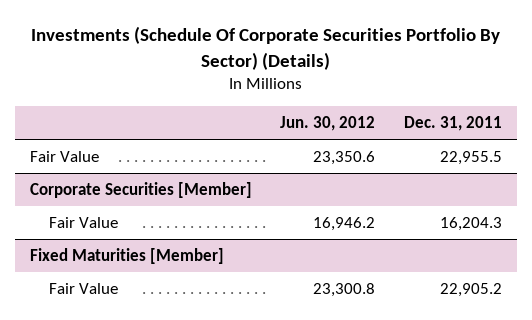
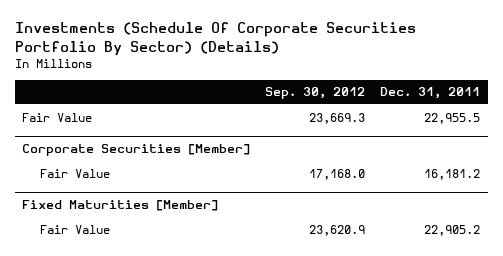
[280,115,376,131] Jun. 30, 2012 -> none
none -> [265,87,366,100] Sep. 30, 2012
[440,217,503,232] 16,204.3 -> [424,168,481,180] 16,181.2

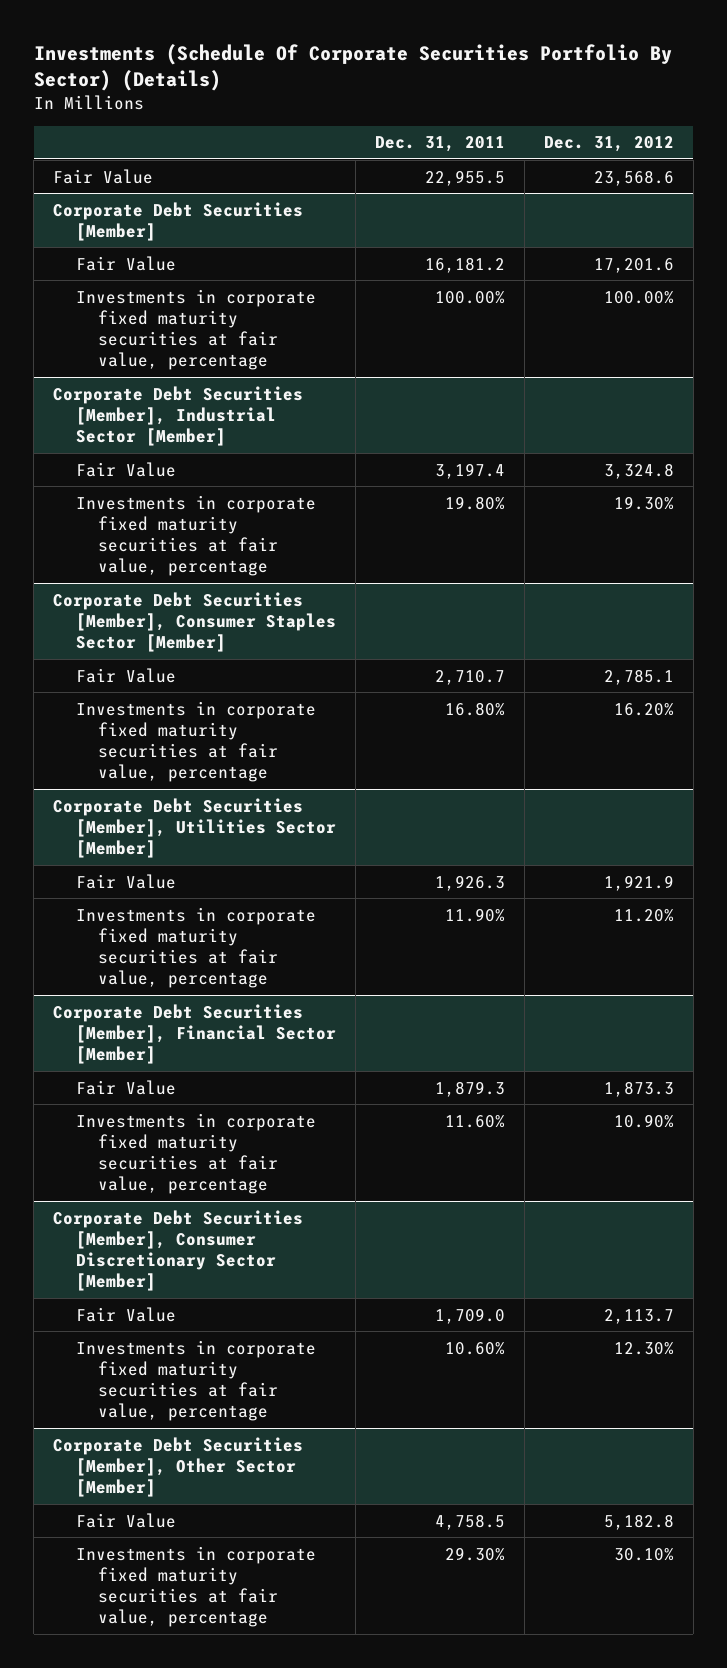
[265,87,366,100] Sep. 30, 2012 -> none
none -> [543,136,674,153] Dec. 31, 2012
[22,144,251,157] Corporate Securities [Member] -> [53,201,304,241] Corporate Debt Securities [Member]
[22,200,219,212] Fixed Maturities [Member] -> none
none -> [75,288,316,370] Investments in corporate fixed maturity securities at fair value, percentage
none -> [53,385,304,446] Corporate Debt Securities [Member], Industrial Sector [Member]
[424,224,481,236] 22,905.2 -> [434,462,505,479] 3,197.4
none -> [75,494,316,576] Investments in corporate fixed maturity securities at fair value, percentage
none -> [53,591,336,652] Corporate Debt Securities [Member], Consumer Staples Sector [Member]
none -> [75,667,176,683] Fair Value
none -> [75,700,316,782] Investments in corporate fixed maturity securities at fair value, percentage
none -> [53,797,336,858] Corporate Debt Securities [Member], Utilities Sector [Member]
none -> [75,873,176,889] Fair Value
none -> [75,906,316,988] Investments in corporate fixed maturity securities at fair value, percentage
none -> [53,1003,336,1064] Corporate Debt Securities [Member], Financial Sector [Member]
none -> [75,1079,176,1095] Fair Value
none -> [75,1112,316,1194] Investments in corporate fixed maturity securities at fair value, percentage
none -> [53,1209,304,1291] Corporate Debt Securities [Member], Consumer Discretionary Sector [Member]
none -> [75,1306,176,1322] Fair Value
none -> [75,1339,316,1421] Investments in corporate fixed maturity securities at fair value, percentage
none -> [53,1436,304,1497] Corporate Debt Securities [Member], Other Sector [Member]
none -> [75,1512,176,1528] Fair Value
none -> [75,1545,316,1627] Investments in corporate fixed maturity securities at fair value, percentage

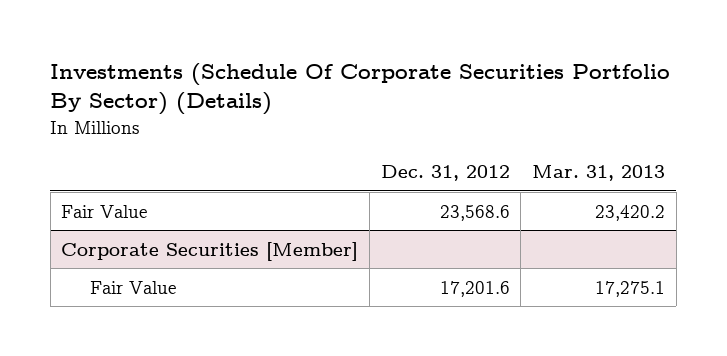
[374,136,505,153] Dec. 31, 2011 -> none
none -> [532,165,666,182] Mar. 31, 2013
[53,201,304,241] Corporate Debt Securities [Member] -> [61,241,359,261] Corporate Securities [Member]
[75,288,316,370] Investments in corporate fixed maturity securities at fair value, percentage -> none
[53,385,304,446] Corporate Debt Securities [Member], Industrial Sector [Member] -> none
[75,461,176,477] Fair Value -> none
[75,494,316,576] Investments in corporate fixed maturity securities at fair value, percentage -> none
[53,591,336,652] Corporate Debt Securities [Member], Consumer Staples Sector [Member] -> none
[75,667,176,683] Fair Value -> none
[75,700,316,782] Investments in corporate fixed maturity securities at fair value, percentage -> none
[53,797,336,858] Corporate Debt Securities [Member], Utilities Sector [Member] -> none
[75,873,176,889] Fair Value -> none
[75,906,316,988] Investments in corporate fixed maturity securities at fair value, percentage -> none
[53,1003,336,1064] Corporate Debt Securities [Member], Financial Sector [Member] -> none
[75,1079,176,1095] Fair Value -> none
[75,1112,316,1194] Investments in corporate fixed maturity securities at fair value, percentage -> none
[53,1209,304,1291] Corporate Debt Securities [Member], Consumer Discretionary Sector [Member] -> none
[75,1306,176,1322] Fair Value -> none
[75,1339,316,1421] Investments in corporate fixed maturity securities at fair value, percentage -> none
[53,1436,304,1497] Corporate Debt Securities [Member], Other Sector [Member] -> none
[75,1512,176,1528] Fair Value -> none
[75,1545,316,1627] Investments in corporate fixed maturity securities at fair value, percentage -> none

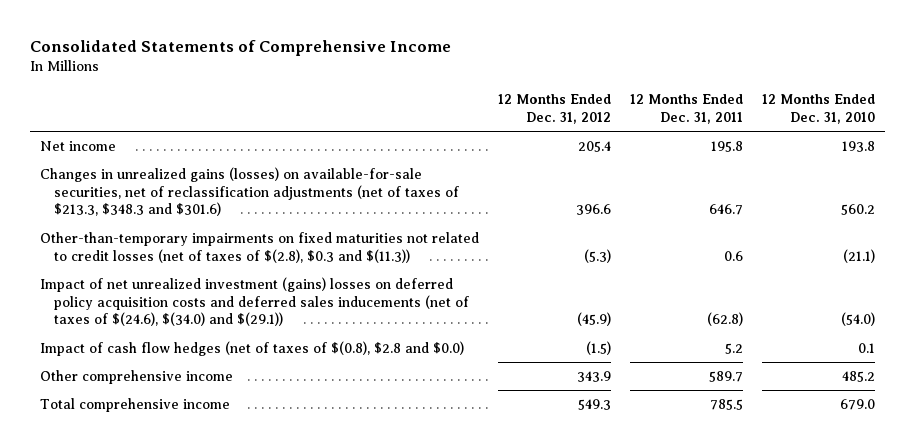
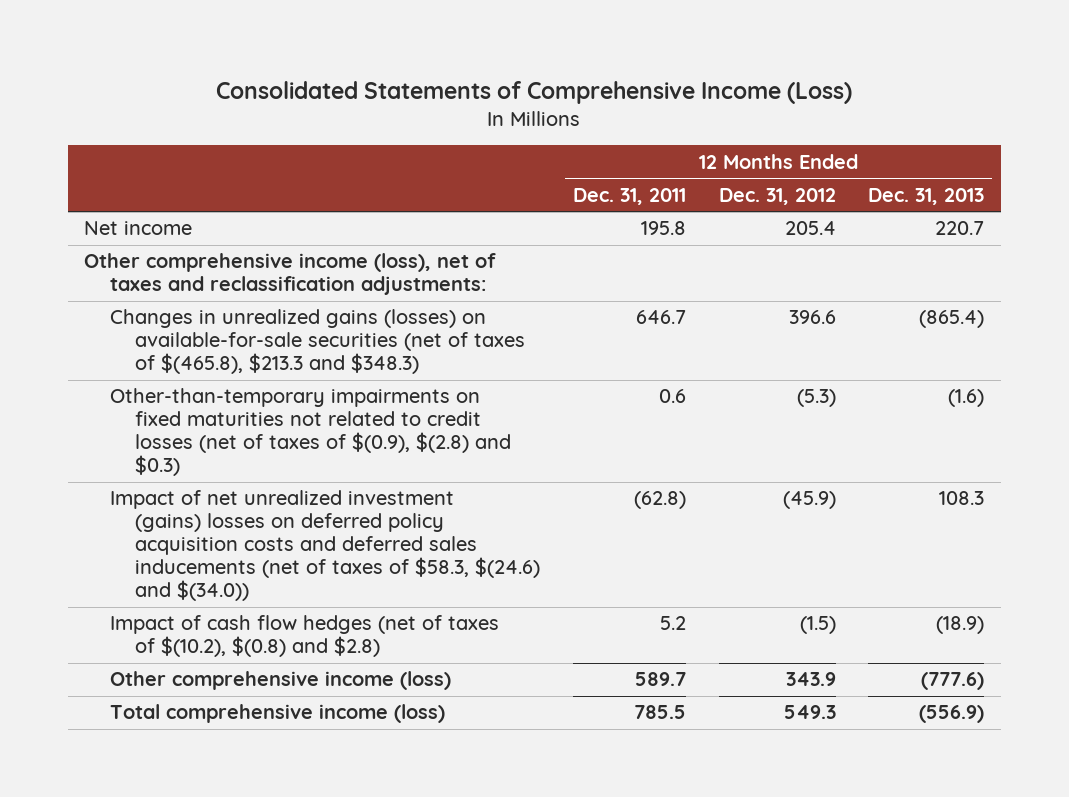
[29,39,451,56] Consolidated Statements of Comprehensive Income -> [216,80,853,104] Consolidated Statements of Comprehensive Income (Loss)
[762,94,876,124] 12 Months Ended Dec. 31, 2010 -> none
none -> [868,187,985,205] Dec. 31, 2013
none -> [84,253,497,296] Other comprehensive income (loss), net of taxes and reclassification adjustments:
[39,166,459,217] Changes in unrealized gains (losses) on available-for-sale securities, net of reclassification adjustments (net of taxes of $213.3, $348.3 and $301.6) -> [109,309,526,375] Changes in unrealized gains (losses) on available-for-sale securities (net of taxes of $(465.8), $213.3 and $348.3)
[39,231,479,263] Other-than-temporary impairments on fixed maturities not related to credit losses (net of taxes of $(2.8), $0.3 and $(11.3)) -> [109,388,512,477] Other-than-temporary impairments on fixed maturities not related to credit losses (net of taxes of $(0.9), $(2.8) and $0.3)
[39,276,469,327] Impact of net unrealized investment (gains) losses on deferred policy acquisition costs and deferred sales inducements (net of taxes of $(24.6), $(34.0) and $(29.1)) -> [109,490,541,602] Impact of net unrealized investment (gains) losses on deferred policy acquisition costs and deferred sales inducements (net of taxes of $58.3, $(24.6) and $(34.0))
[39,340,464,356] Impact of cash flow hedges (net of taxes of $(0.8), $2.8 and $0.0) -> [109,615,499,658] Impact of cash flow hedges (net of taxes of $(10.2), $(0.8) and $2.8)
[39,369,233,384] Other comprehensive income -> [109,671,451,691] Other comprehensive income (loss)
[39,397,230,412] Total comprehensive income -> [109,704,445,724] Total comprehensive income (loss)

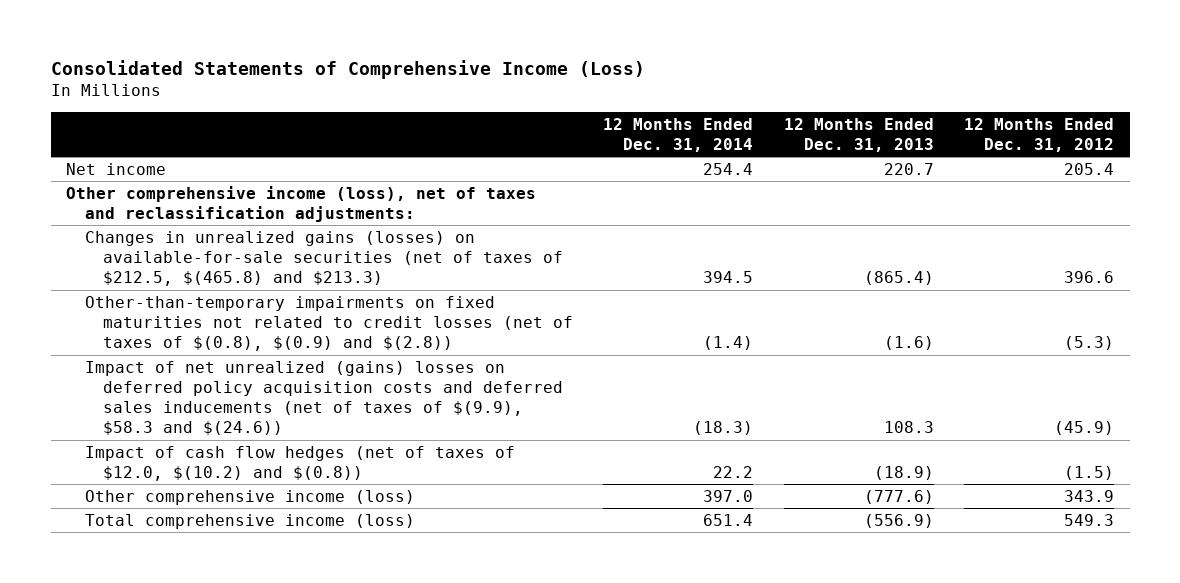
[573,187,687,205] Dec. 31, 2011 -> none
none -> [603,117,754,152] 12 Months Ended Dec. 31, 2014
[109,309,526,375] Changes in unrealized gains (losses) on available-for-sale securities (net of taxes of $(465.8), $213.3 and $348.3) -> [84,230,564,287] Changes in unrealized gains (losses) on available-for-sale securities (net of taxes of $212.5, $(465.8) and $213.3)
[109,388,512,477] Other-than-temporary impairments on fixed maturities not related to credit losses (net of taxes of $(0.9), $(2.8) and $0.3) -> [84,295,574,352] Other-than-temporary impairments on fixed maturities not related to credit losses (net of taxes of $(0.8), $(0.9) and $(2.8))
[109,490,541,602] Impact of net unrealized investment (gains) losses on deferred policy acquisition costs and deferred sales inducements (net of taxes of $58.3, $(24.6) and $(34.0)) -> [84,360,564,436] Impact of net unrealized (gains) losses on deferred policy acquisition costs and deferred sales inducements (net of taxes of $(9.9), $58.3 and $(24.6))
[109,615,499,658] Impact of cash flow hedges (net of taxes of $(10.2), $(0.8) and $2.8) -> [84,445,515,482] Impact of cash flow hedges (net of taxes of $12.0, $(10.2) and $(0.8))

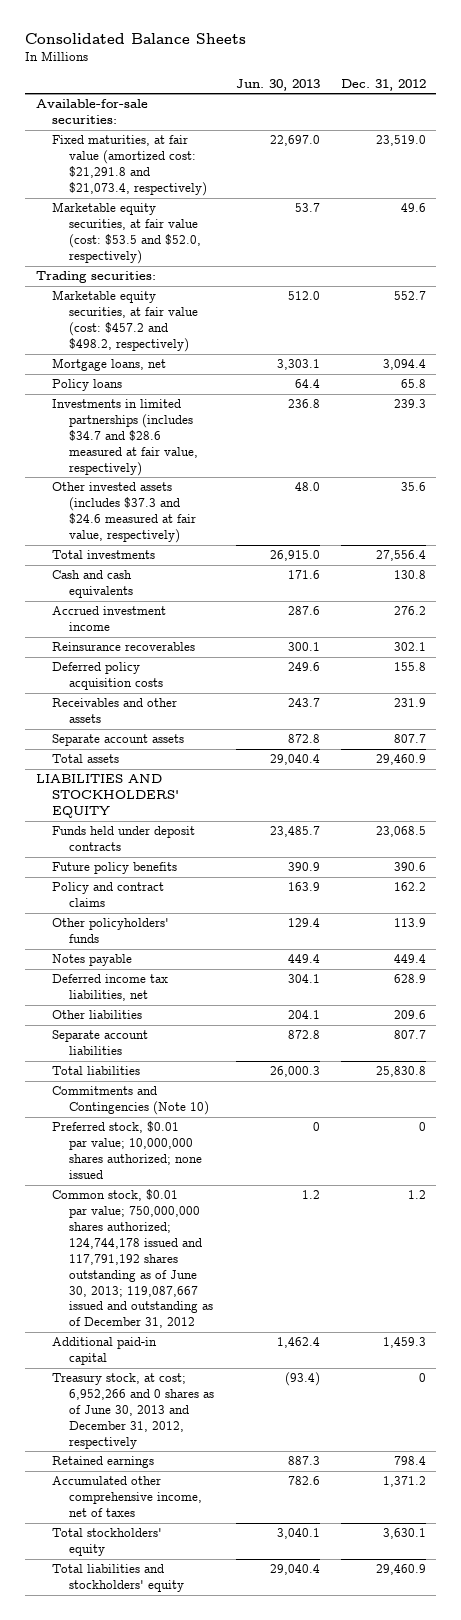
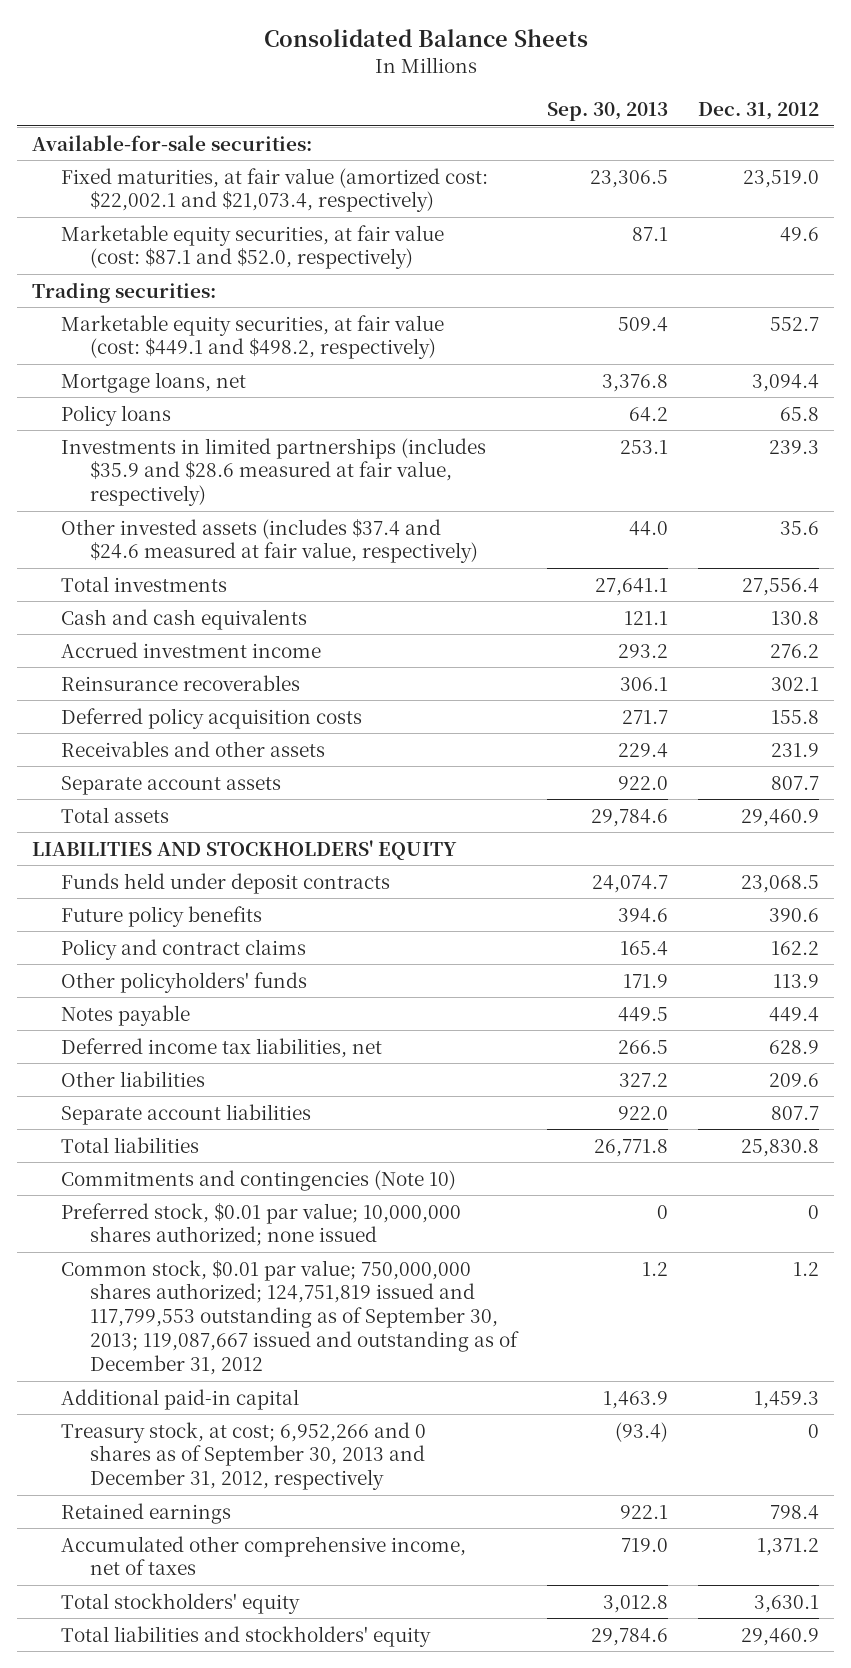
[235,78,320,91] Jun. 30, 2013 -> none
none -> [546,101,668,121] Sep. 30, 2013
[52,135,208,196] Fixed maturities, at fair value (amortized cost: $21,291.8 and $21,073.4, respectively) -> [61,167,489,213] Fixed maturities, at fair value (amortized cost: $22,002.1 and $21,073.4, respectively)
[52,202,202,264] Marketable equity securities, at fair value (cost: $53.5 and $52.0, respectively) -> [61,224,445,270] Marketable equity securities, at fair value (cost: $87.1 and $52.0, respectively)
[52,290,199,352] Marketable equity securities, at fair value (cost: $457.2 and $498.2, respectively) -> [61,314,445,360] Marketable equity securities, at fair value (cost: $449.1 and $498.2, respectively)
[52,399,199,476] Investments in limited partnerships (includes $34.7 and $28.6 measured at fair value, respectively) -> [61,437,487,507] Investments in limited partnerships (includes $35.9 and $28.6 measured at fair value, respectively)
[52,482,197,543] Other invested assets (includes $37.3 and $24.6 measured at fair value, respectively) -> [61,518,479,564] Other invested assets (includes $37.4 and $24.6 measured at fair value, respectively)
[52,1086,210,1116] Commitments and Contingencies (Note 10) -> [61,1169,457,1191] Commitments and contingencies (Note 10)
[52,1189,214,1329] Common stock, $0.01 par value; 750,000,000 shares authorized; 124,744,178 issued and 117,791,192 shares outstanding as of June 30, 2013; 119,087,667 issued and outstanding as of December 31, 2012 -> [61,1259,520,1375] Common stock, $0.01 par value; 750,000,000 shares authorized; 124,751,819 issued and 117,799,553 outstanding as of September 30, 2013; 119,087,667 issued and outstanding as of December 31, 2012
[52,1373,215,1449] Treasury stock, at cost; 6,952,266 and 0 shares as of June 30, 2013 and December 31, 2012, respectively -> [61,1421,427,1491] Treasury stock, at cost; 6,952,266 and 0 shares as of September 30, 2013 and December 31, 2012, respectively

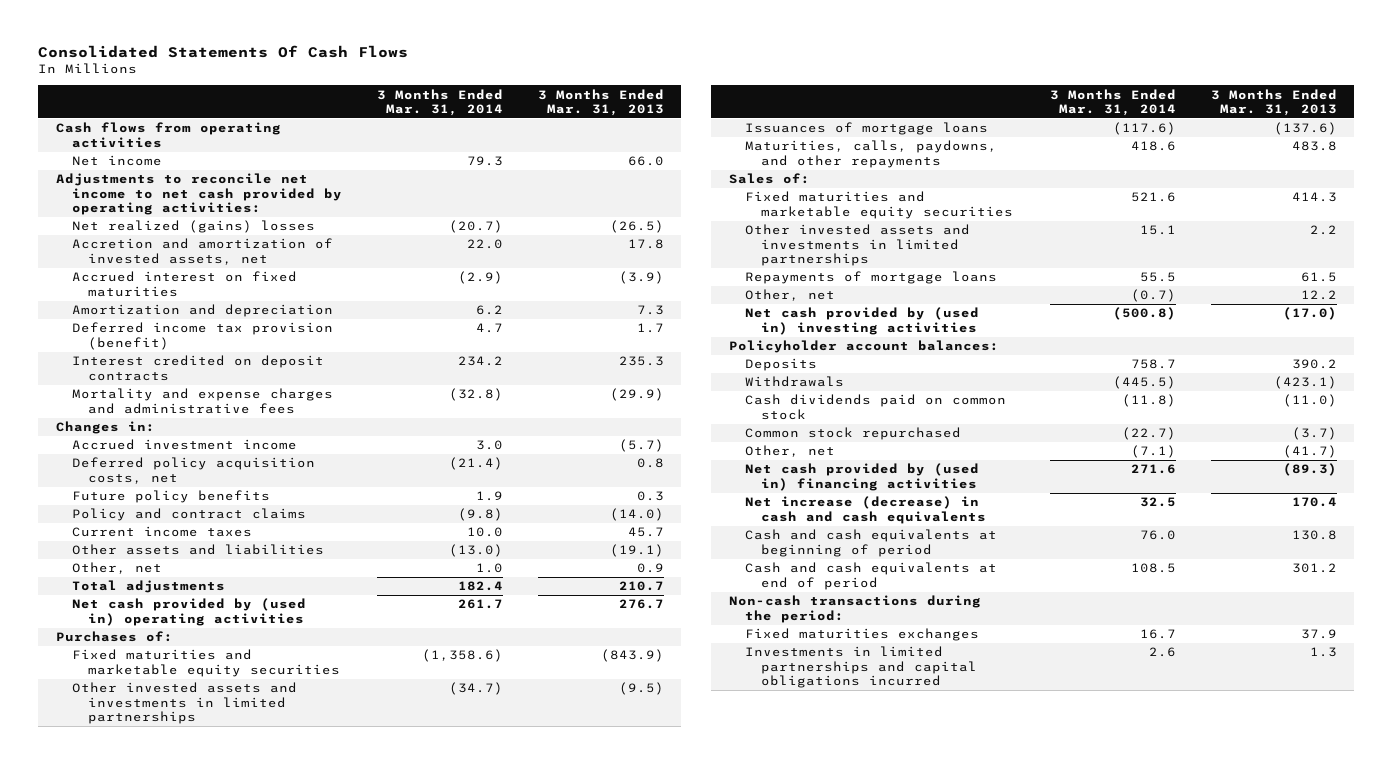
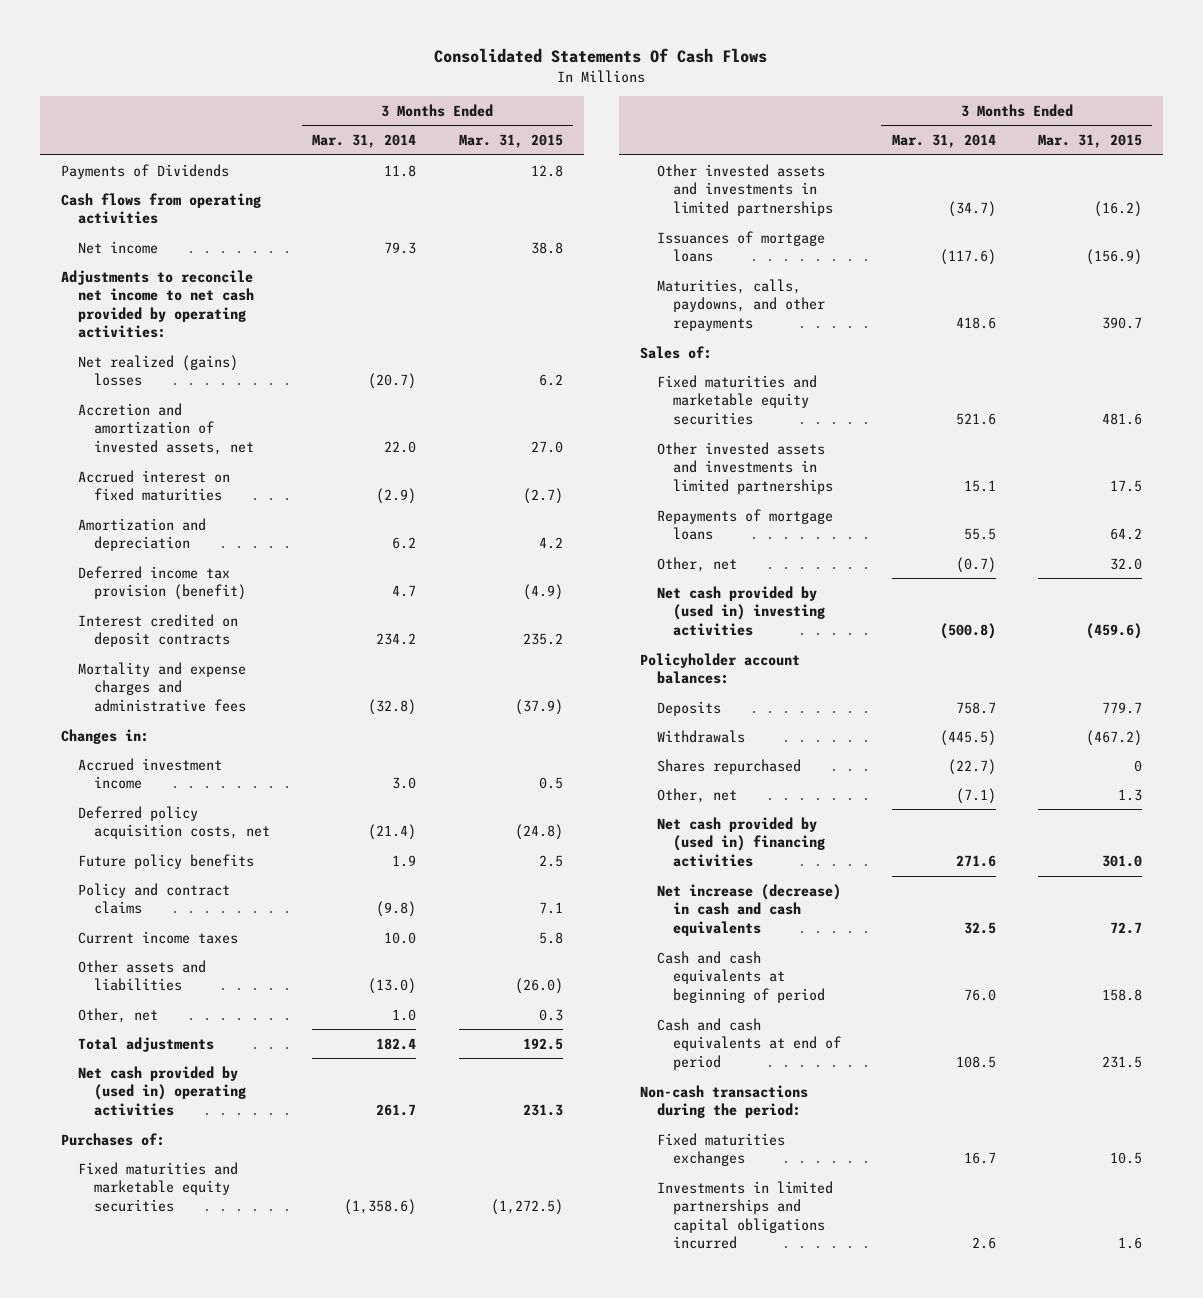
[537,88,664,116] 3 Months Ended Mar. 31, 2013 -> none
none -> [458,134,563,149] Mar. 31, 2015
none -> [61,163,230,179] Payments of Dividends
[744,394,1006,420] Cash dividends paid on common stock -> none
[744,427,961,441] Common stock repurchased -> [656,758,801,774] Shares repurchased

